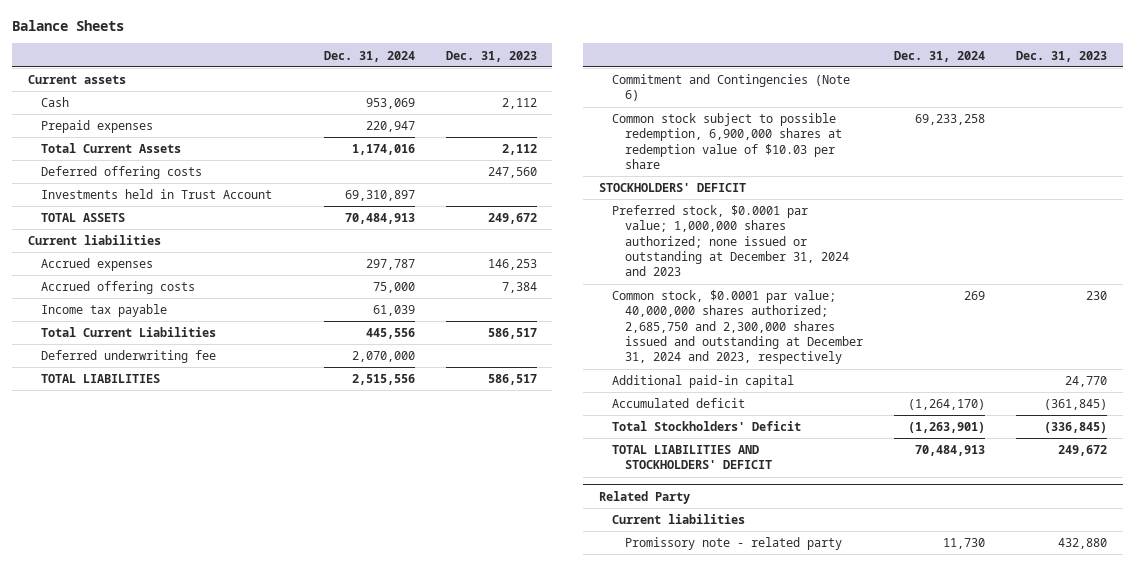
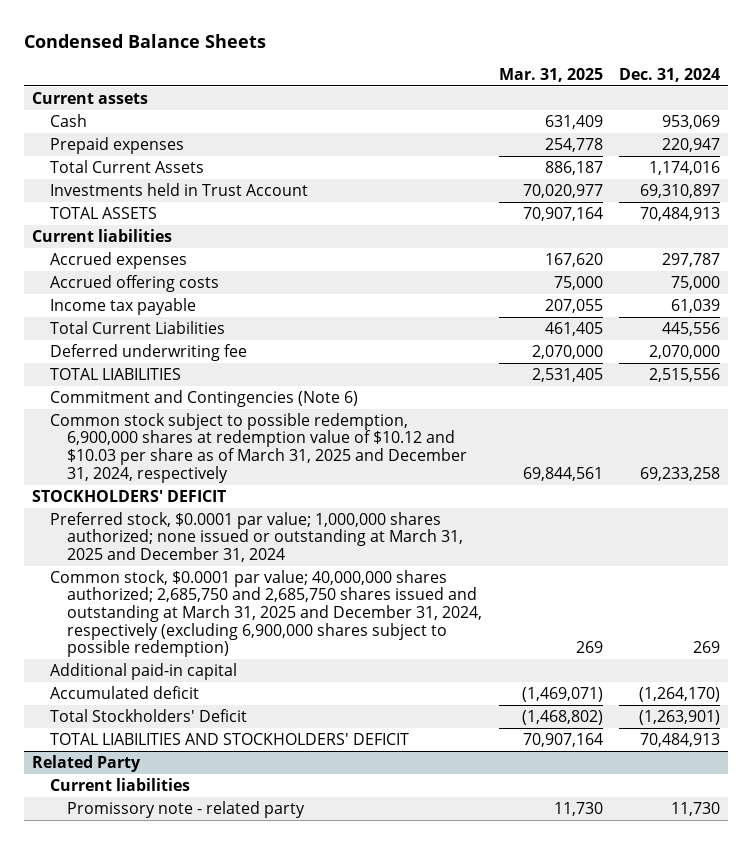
[12,20,125,32] Balance Sheets -> [24,33,267,48] Condensed Balance Sheets
[445,50,537,62] Dec. 31, 2023 -> none
none -> [498,67,603,82] Mar. 31, 2025
[41,166,203,180] Deferred offering costs -> none
[611,113,842,169] Common stock subject to possible redemption, 6,900,000 shares at redemption value of $10.03 per share -> [49,412,468,483] Common stock subject to possible redemption, 6,900,000 shares at redemption value of $10.12 and $10.03 per share as of March 31, 2025 and December 31, 2024, respectively
[611,205,849,277] Preferred stock, $0.0001 par value; 1,000,000 shares authorized; none issued or outstanding at December 31, 2024 and 2023 -> [49,511,464,562] Preferred stock, $0.0001 par value; 1,000,000 shares authorized; none issued or outstanding at March 31, 2025 and December 31, 2024
[611,290,863,365] Common stock, $0.0001 par value; 40,000,000 shares authorized; 2,685,750 and 2,300,000 shares issued and outstanding at December 31, 2024 and 2023, respectively -> [49,569,483,658] Common stock, $0.0001 par value; 40,000,000 shares authorized; 2,685,750 and 2,685,750 shares issued and outstanding at March 31, 2025 and December 31, 2024, respectively (excluding 6,900,000 shares subject to possible redemption)

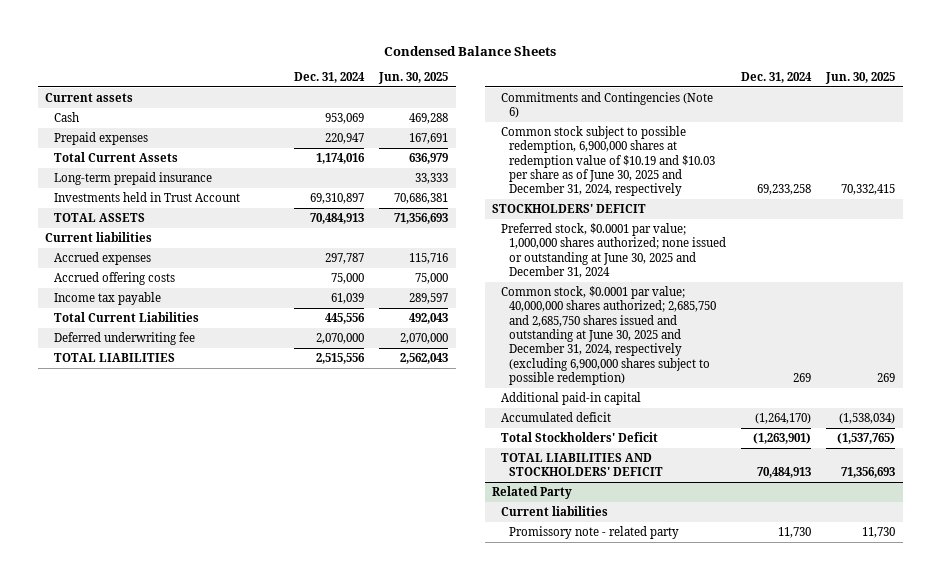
[498,67,603,82] Mar. 31, 2025 -> none
none -> [378,72,449,85] Jun. 30, 2025
none -> [53,171,212,185] Long-term prepaid insurance
[49,389,358,407] Commitment and Contingencies (Note 6) -> [500,91,713,119] Commitments and Contingencies (Note 6)
[49,412,468,483] Common stock subject to possible redemption, 6,900,000 shares at redemption value of $10.12 and $10.03 per share as of March 31, 2025 and December 31, 2024, respectively -> [500,125,715,197] Common stock subject to possible redemption, 6,900,000 shares at redemption value of $10.19 and $10.03 per share as of June 30, 2025 and December 31, 2024, respectively
[49,511,464,562] Preferred stock, $0.0001 par value; 1,000,000 shares authorized; none issued or outstanding at March 31, 2025 and December 31, 2024 -> [500,222,726,279] Preferred stock, $0.0001 par value; 1,000,000 shares authorized; none issued or outstanding at June 30, 2025 and December 31, 2024
[49,569,483,658] Common stock, $0.0001 par value; 40,000,000 shares authorized; 2,685,750 and 2,685,750 shares issued and outstanding at March 31, 2025 and December 31, 2024, respectively (excluding 6,900,000 shares subject to possible redemption) -> [500,285,716,386] Common stock, $0.0001 par value; 40,000,000 shares authorized; 2,685,750 and 2,685,750 shares issued and outstanding at June 30, 2025 and December 31, 2024, respectively (excluding 6,900,000 shares subject to possible redemption)

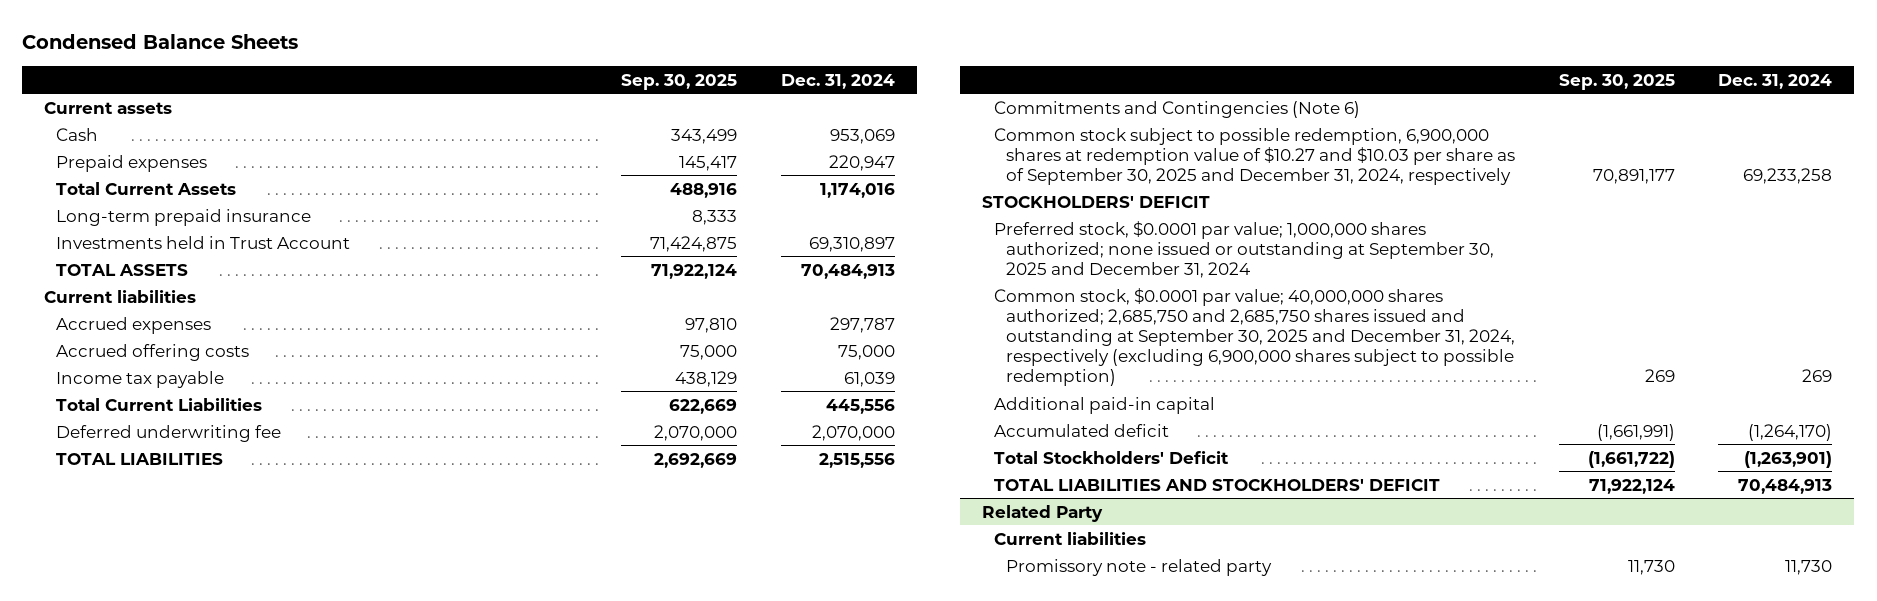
[378,72,449,85] Jun. 30, 2025 -> none
none -> [621,73,738,90] Sep. 30, 2025
[500,125,715,197] Common stock subject to possible redemption, 6,900,000 shares at redemption value of $10.19 and $10.03 per share as of June 30, 2025 and December 31, 2024, respectively -> [993,127,1515,185] Common stock subject to possible redemption, 6,900,000 shares at redemption value of $10.27 and $10.03 per share as of September 30, 2025 and December 31, 2024, respectively
[500,222,726,279] Preferred stock, $0.0001 par value; 1,000,000 shares authorized; none issued or outstanding at June 30, 2025 and December 31, 2024 -> [993,220,1494,278] Preferred stock, $0.0001 par value; 1,000,000 shares authorized; none issued or outstanding at September 30, 2025 and December 31, 2024
[500,285,716,386] Common stock, $0.0001 par value; 40,000,000 shares authorized; 2,685,750 and 2,685,750 shares issued and outstanding at June 30, 2025 and December 31, 2024, respectively (excluding 6,900,000 shares subject to possible redemption) -> [993,287,1515,386] Common stock, $0.0001 par value; 40,000,000 shares authorized; 2,685,750 and 2,685,750 shares issued and outstanding at September 30, 2025 and December 31, 2024, respectively (excluding 6,900,000 shares subject to possible redemption)

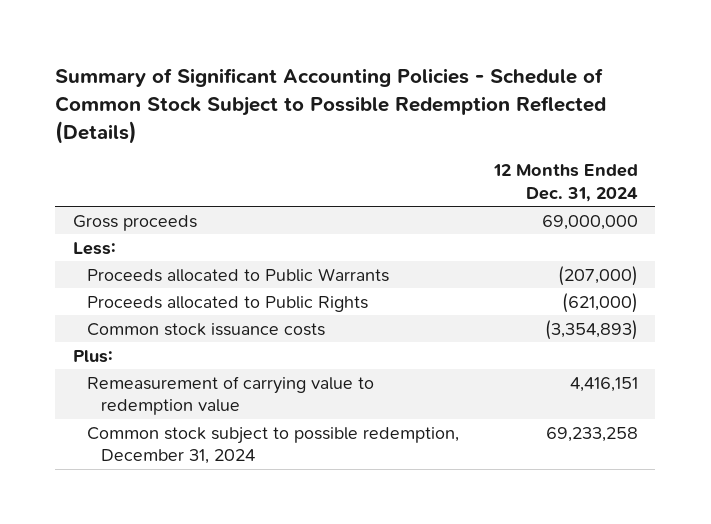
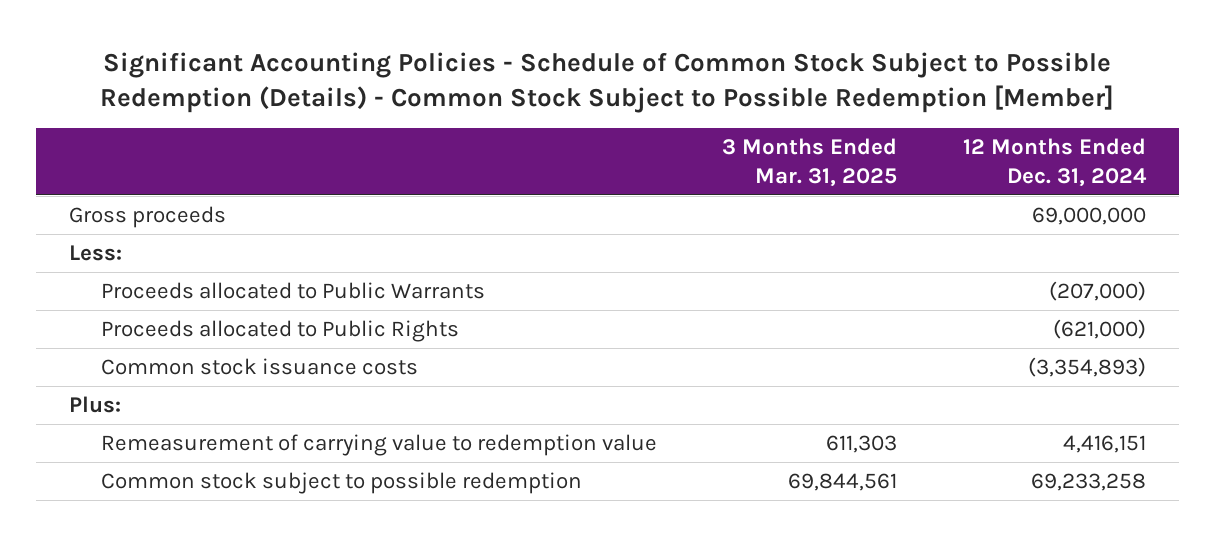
[55,68,607,144] Summary of Significant Accounting Policies - Schedule of Common Stock Subject to Possible Redemption Reflected (Details) -> [100,51,1115,113] Significant Accounting Policies - Schedule of Common Stock Subject to Possible Redemption (Details) - Common Stock Subject to Possible Redemption [Member]
none -> [722,138,898,187] 3 Months Ended Mar. 31, 2025
[86,426,459,465] Common stock subject to possible redemption, December 31, 2024 -> [101,472,583,495] Common stock subject to possible redemption

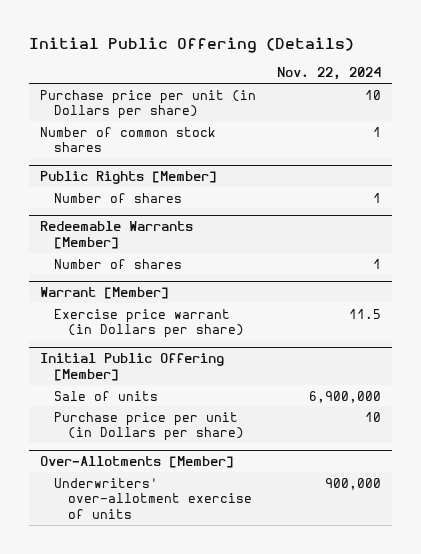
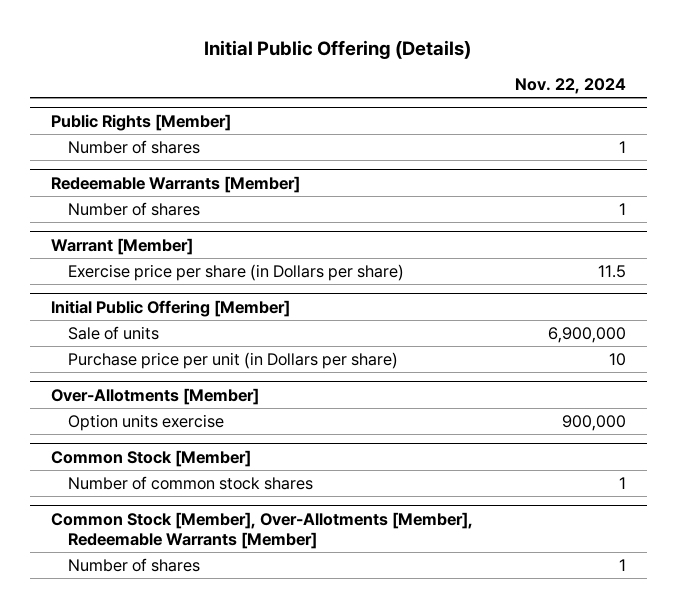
[39,89,256,120] Purchase price per unit (in Dollars per share) -> none
[39,126,216,153] Number of common stock shares -> none
[54,308,245,339] Exercise price warrant (in Dollars per share) -> [67,263,404,281] Exercise price per share (in Dollars per share)
[54,477,253,519] Underwriters' over-allotment exercise of units -> none
none -> [67,413,224,431] Option units exercise
none -> [50,449,251,467] Common Stock [Member]
none -> [67,475,313,490] Number of common stock shares
none -> [50,511,473,549] Common Stock [Member], Over-Allotments [Member], Redeemable Warrants [Member]
none -> [67,557,200,572] Number of shares

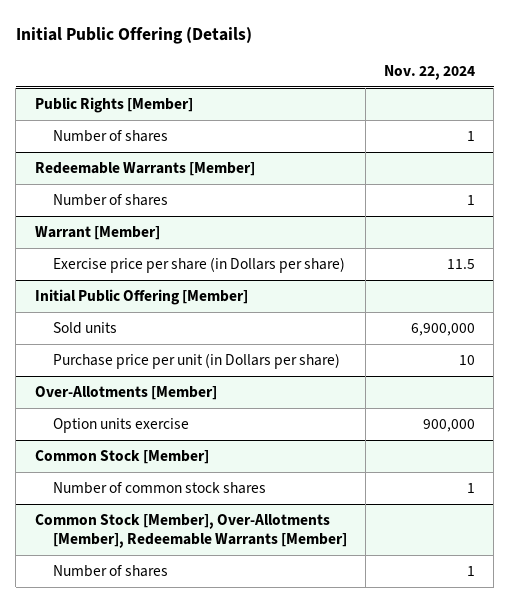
[67,325,159,340] Sale of units -> none
none -> [52,321,117,334] Sold units

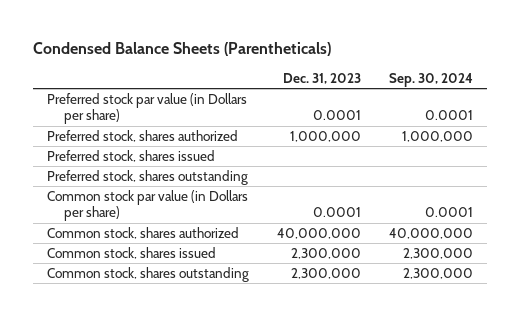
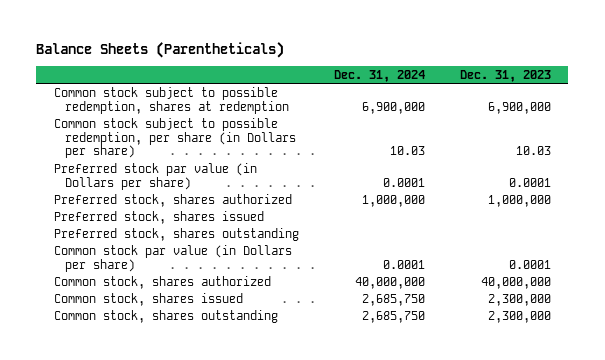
[32,42,331,57] Condensed Balance Sheets (Parentheticals) -> [36,42,285,59] Balance Sheets (Parentheticals)
[389,72,474,87] Sep. 30, 2024 -> none
none -> [333,69,425,82] Dec. 31, 2024
none -> [53,86,290,114] Common stock subject to possible redemption, shares at redemption
none -> [53,117,297,159] Common stock subject to possible redemption, per share (in Dollars per share)

